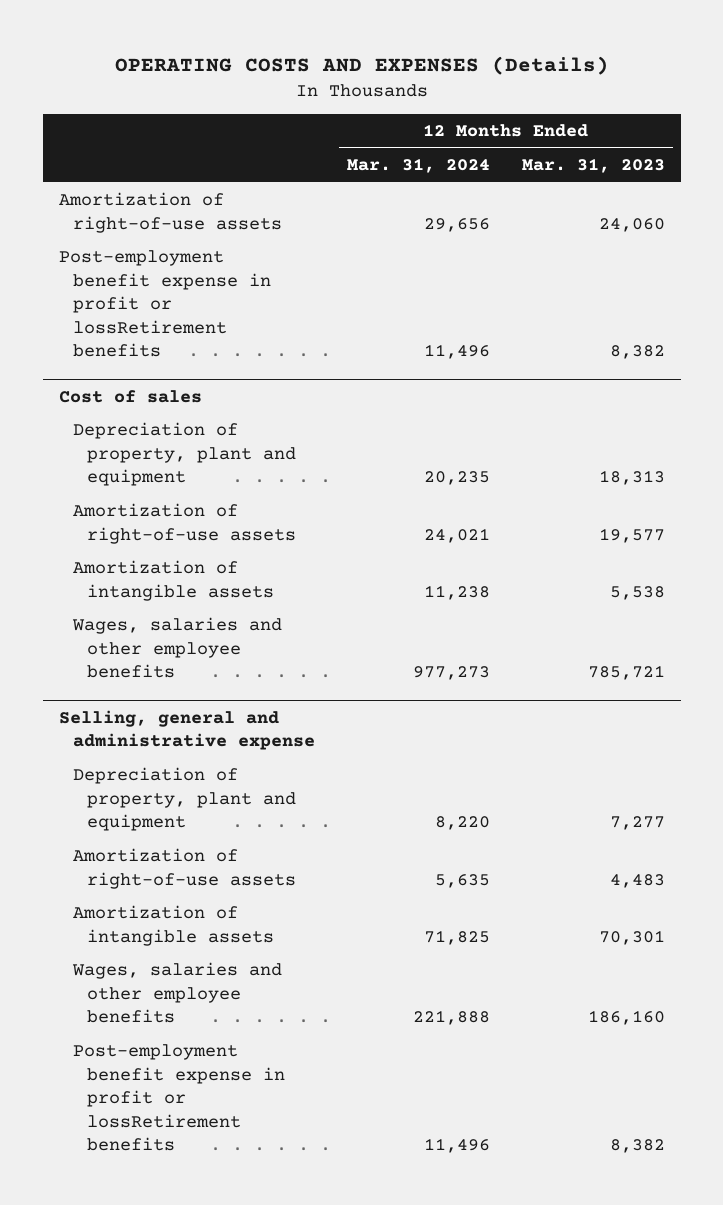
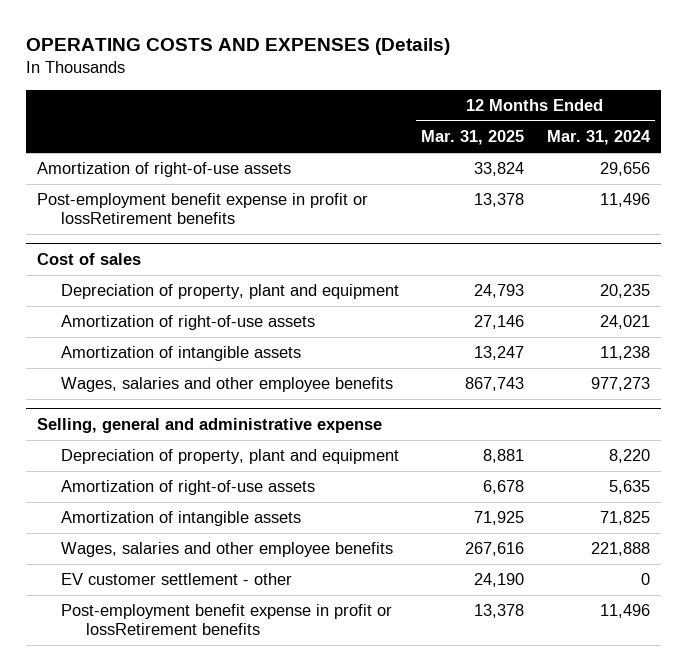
[521,158,665,174] Mar. 31, 2023 -> none
none -> [421,130,525,146] Mar. 31, 2025
none -> [61,573,293,586] EV customer settlement - other

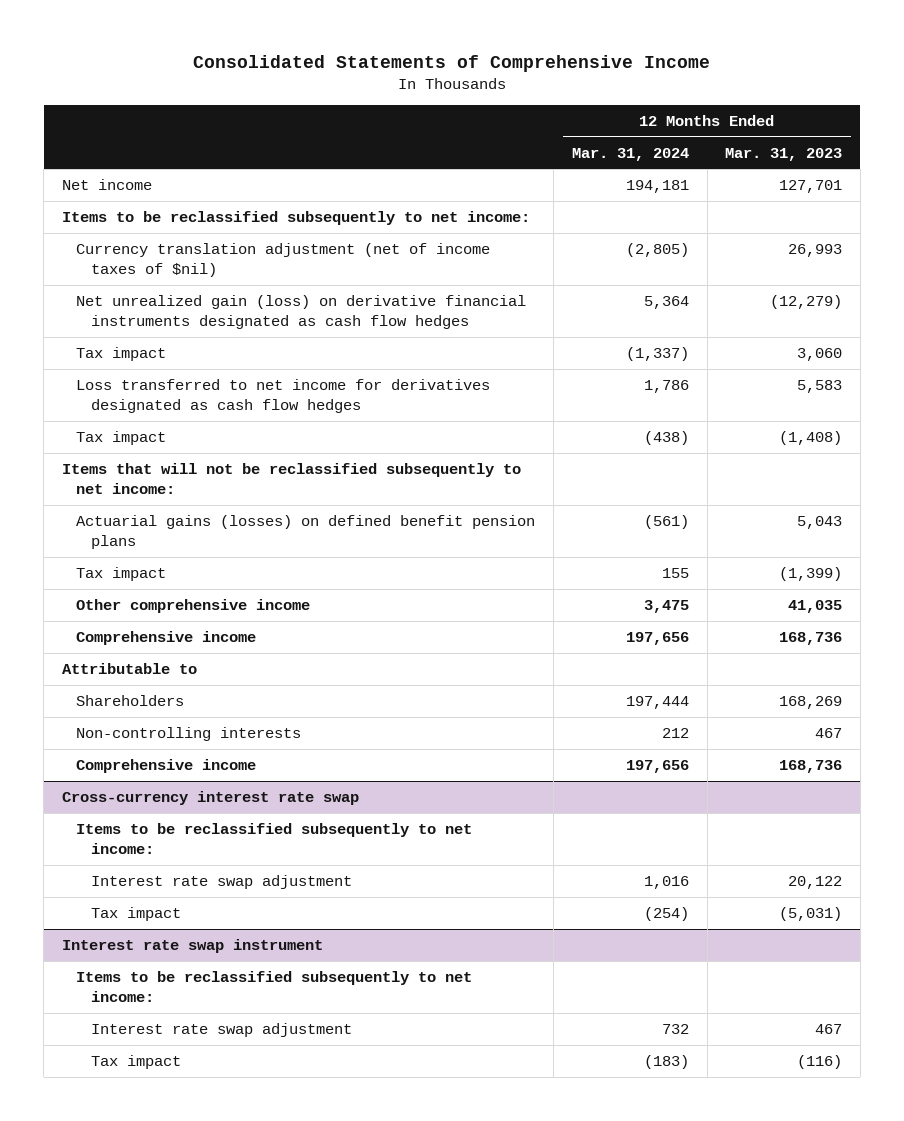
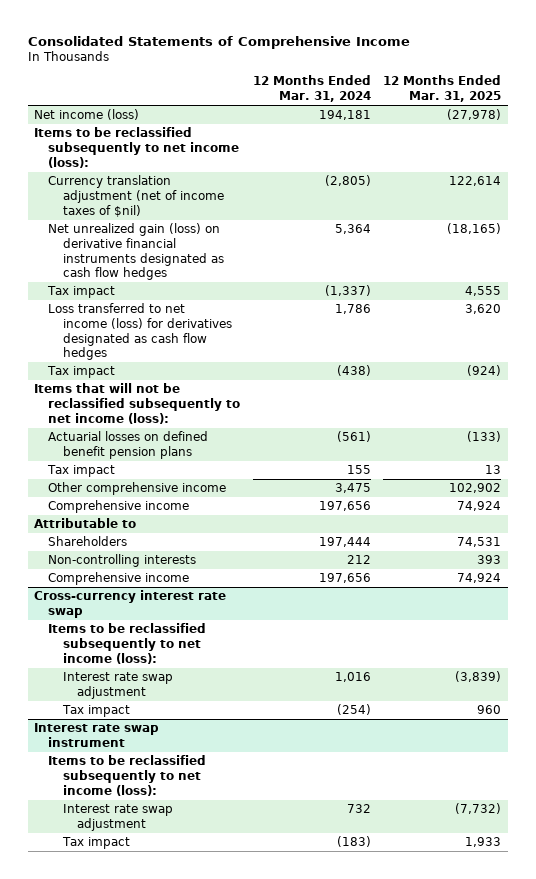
[725,147,843,161] Mar. 31, 2023 -> none
none -> [383,75,502,103] 12 Months Ended Mar. 31, 2025
[62,179,153,191] Net income -> [34,109,140,121] Net income (loss)
[62,211,531,226] Items to be reclassified subsequently to net income: -> [34,127,240,168] Items to be reclassified subsequently to net income (loss):
[76,379,491,413] Loss transferred to net income for derivatives designated as cash flow hedges -> [48,303,232,361] Loss transferred to net income (loss) for derivatives designated as cash flow hedges
[62,463,522,494] Items that will not be reclassified subsequently to net income: -> [34,383,241,424] Items that will not be reclassified subsequently to net income (loss):
[76,515,536,549] Actuarial gains (losses) on defined benefit pension plans -> [48,431,209,459] Actuarial losses on defined benefit pension plans
[76,823,473,854] Items to be reclassified subsequently to net income: -> [48,623,207,664] Items to be reclassified subsequently to net income (loss):
[76,971,473,1002] Items to be reclassified subsequently to net income: -> [48,755,207,796] Items to be reclassified subsequently to net income (loss):

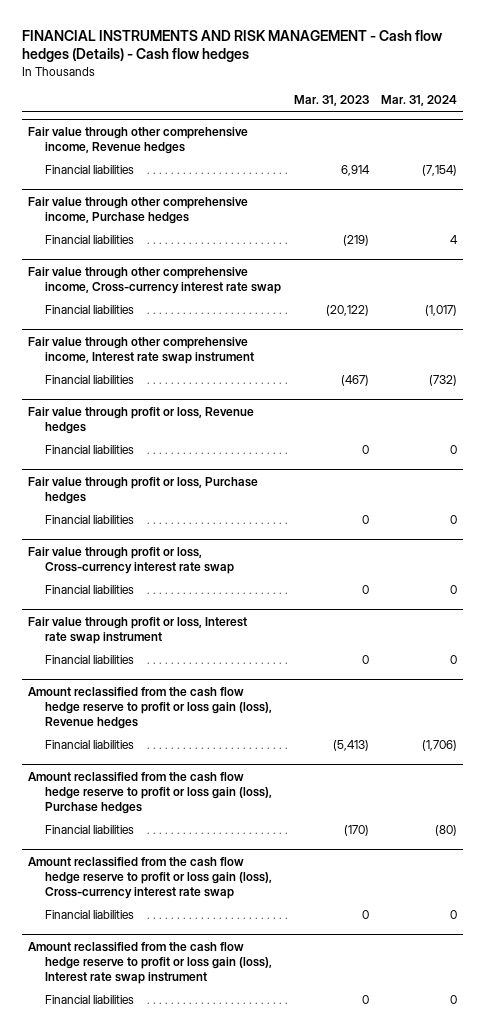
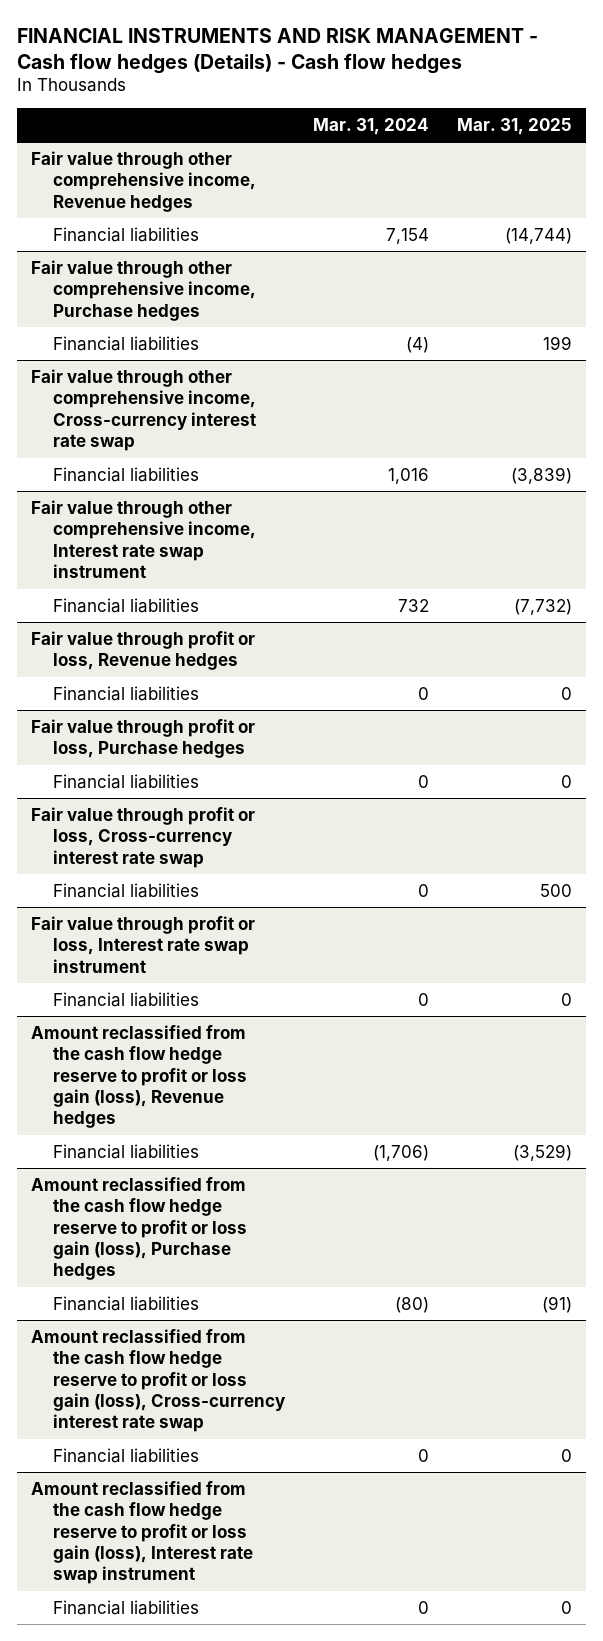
[293,94,369,106] Mar. 31, 2023 -> none
none -> [456,117,572,135] Mar. 31, 2025
[421,165,457,177] (7,154) -> [385,227,429,244] 7,154
[449,235,458,245] 4 -> [405,336,429,353] (4)
[424,305,457,317] (1,017) -> [387,467,429,484] 1,016
[428,375,457,387] (732) -> [397,598,429,612] 732

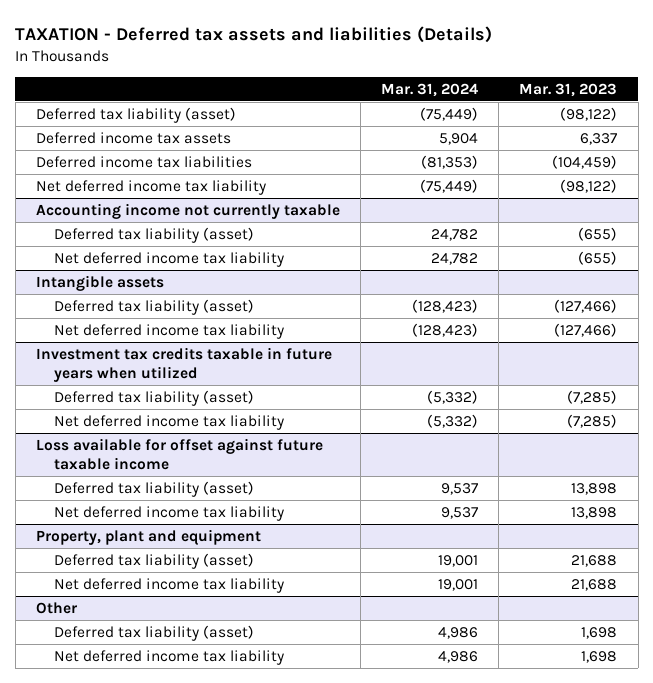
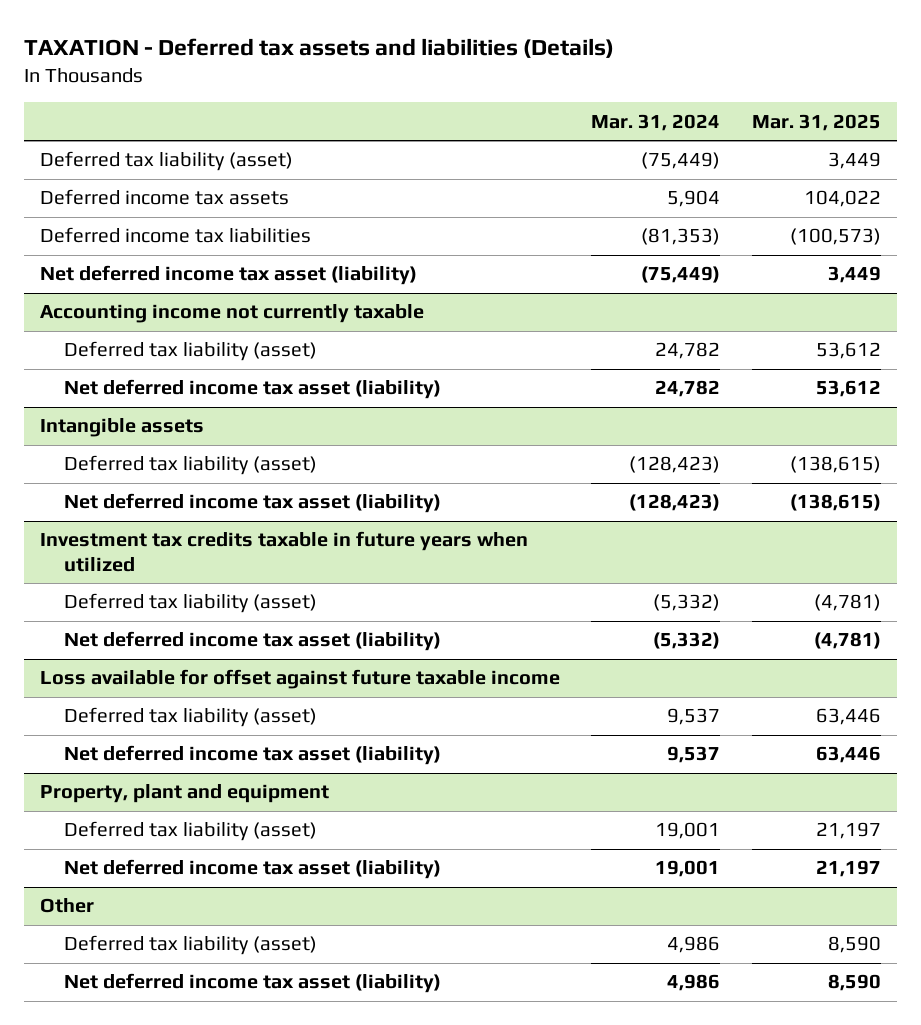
[519,82,618,97] Mar. 31, 2023 -> none
none -> [752,113,882,131] Mar. 31, 2025
[35,180,266,196] Net deferred income tax liability -> [39,265,417,286] Net deferred income tax asset (liability)
[54,252,285,268] Net deferred income tax liability -> [64,379,442,400] Net deferred income tax asset (liability)
[54,324,285,340] Net deferred income tax liability -> [64,493,442,514] Net deferred income tax asset (liability)
[54,415,285,431] Net deferred income tax liability -> [64,631,442,652] Net deferred income tax asset (liability)
[54,506,285,522] Net deferred income tax liability -> [64,745,442,766] Net deferred income tax asset (liability)
[54,578,285,594] Net deferred income tax liability -> [64,859,442,880] Net deferred income tax asset (liability)
[54,650,285,666] Net deferred income tax liability -> [64,973,442,994] Net deferred income tax asset (liability)

